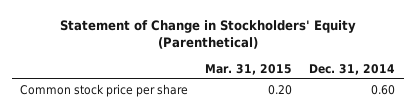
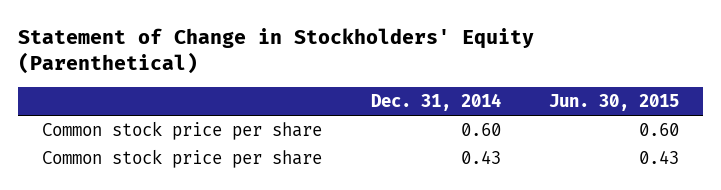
[205,63,293,75] Mar. 31, 2015 -> none
none -> [549,94,680,112] Jun. 30, 2015
none -> [42,148,323,168] Common stock price per share

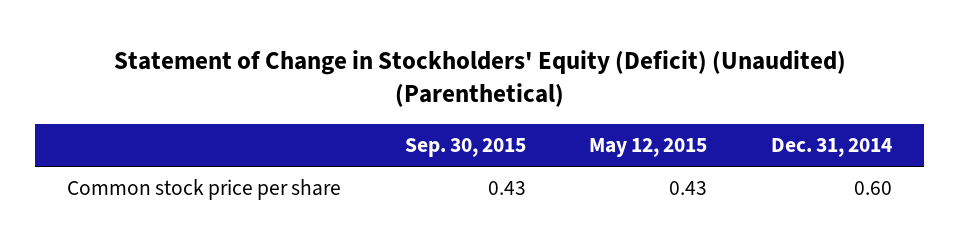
[17,28,534,75] Statement of Change in Stockholders' Equity (Parenthetical) -> [113,49,846,108] Statement of Change in Stockholders' Equity (Deficit) (Unaudited) (Parenthetical)
[549,94,680,112] Jun. 30, 2015 -> none
none -> [404,138,526,158] Sep. 30, 2015
none -> [589,138,708,158] May 12, 2015
[42,148,323,168] Common stock price per share -> none

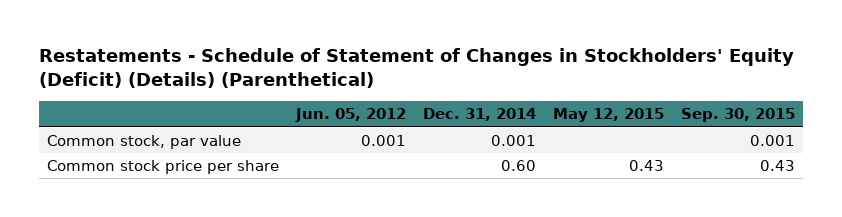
[113,49,846,108] Statement of Change in Stockholders' Equity (Deficit) (Unaudited) (Parenthetical) -> [38,48,794,88] Restatements - Schedule of Statement of Changes in Stockholders' Equity (Deficit) (Details) (Parenthetical)
none -> [295,108,407,123] Jun. 05, 2012
none -> [47,135,242,150] Common stock, par value

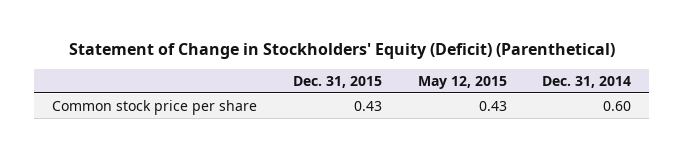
[38,48,794,88] Restatements - Schedule of Statement of Changes in Stockholders' Equity (Deficit) (Details) (Parenthetical) -> [68,43,615,60] Statement of Change in Stockholders' Equity (Deficit) (Parenthetical)
[295,108,407,123] Jun. 05, 2012 -> none
[680,108,795,123] Sep. 30, 2015 -> none
none -> [292,76,382,89] Dec. 31, 2015
[47,135,242,150] Common stock, par value -> none

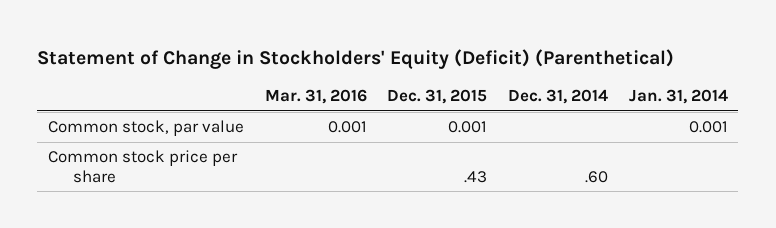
[417,76,507,90] May 12, 2015 -> none
none -> [264,88,367,104] Mar. 31, 2016
none -> [628,88,728,104] Jan. 31, 2014
none -> [47,120,244,137] Common stock, par value
[353,100,382,111] 0.43 -> [464,170,488,183] .43
[603,100,632,111] 0.60 -> [585,170,609,183] .60

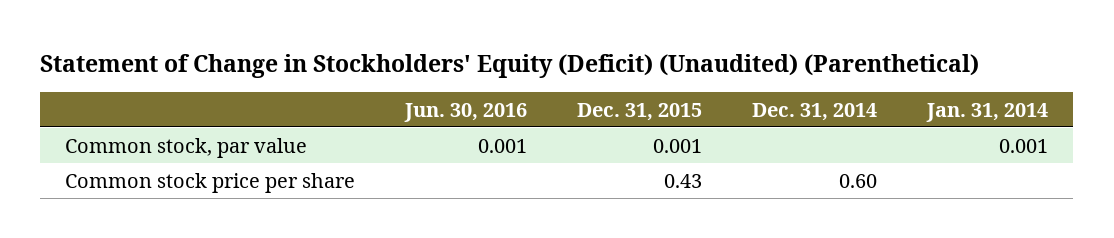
[37,48,675,69] Statement of Change in Stockholders' Equity (Deficit) (Parenthetical) -> [40,53,980,78] Statement of Change in Stockholders' Equity (Deficit) (Unaudited) (Parenthetical)
[264,88,367,104] Mar. 31, 2016 -> none
none -> [404,102,528,122] Jun. 30, 2016
[464,170,488,183] .43 -> [664,173,703,188] 0.43
[585,170,609,183] .60 -> [839,173,878,188] 0.60

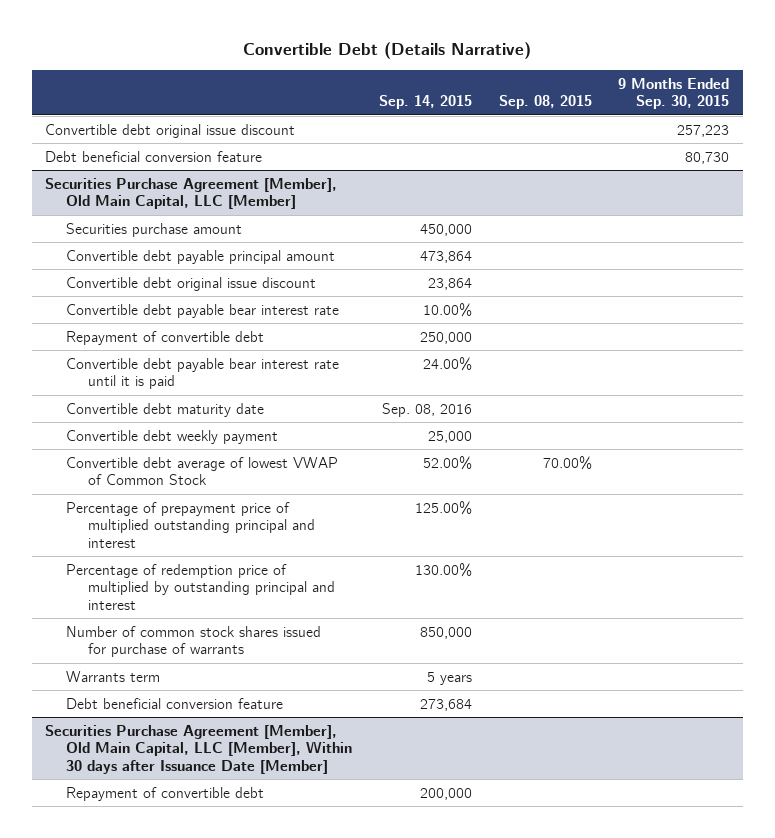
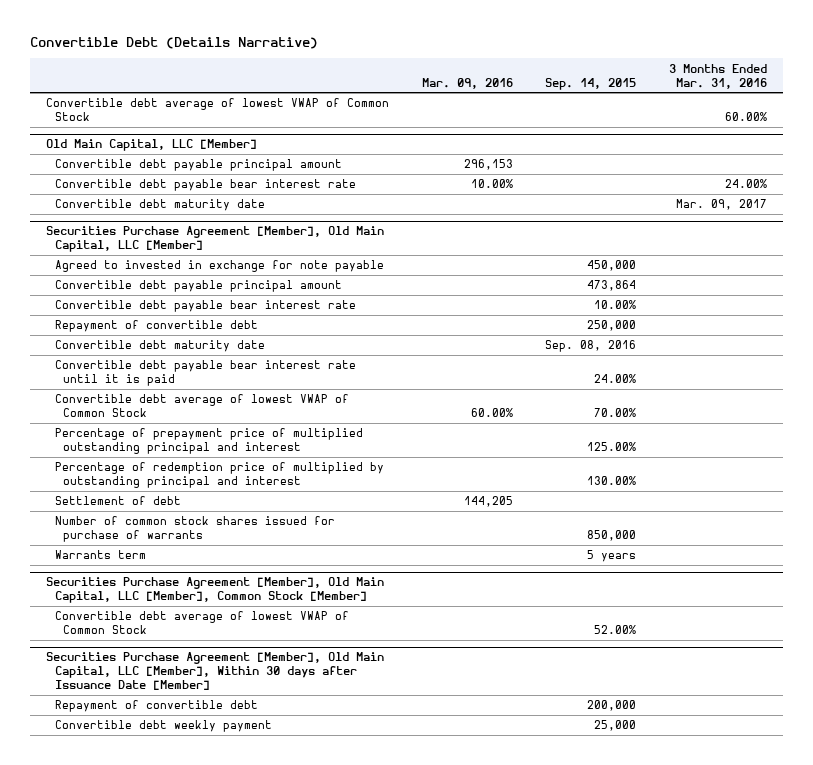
[498,95,592,110] Sep. 08, 2015 -> none
[618,77,730,110] 9 Months Ended Sep. 30, 2015 -> none
none -> [421,77,513,89] Mar. 09, 2016
none -> [668,63,767,89] 3 Months Ended Mar. 31, 2016
[45,123,296,138] Convertible debt original issue discount -> none
[45,150,263,162] Debt beneficial conversion feature -> none
none -> [46,98,390,122] Convertible debt average of lowest VWAP of Common Stock
none -> [46,139,258,152] Old Main Capital, LLC [Member]
none -> [54,159,342,172] Convertible debt payable principal amount
none -> [54,179,356,192] Convertible debt payable bear interest rate
none -> [54,199,265,212] Convertible debt maturity date
[66,222,243,237] Securities purchase amount -> none
none -> [54,260,384,273] Agreed to invested in exchange for note payable
[66,276,317,291] Convertible debt original issue discount -> none
[66,429,279,444] Convertible debt weekly payment -> none
[66,357,340,390] Convertible debt payable bear interest rate until it is paid -> [54,360,356,387] Convertible debt payable bear interest rate until it is paid
[423,455,473,470] 52.00% -> [594,408,637,418] 70.00%
none -> [54,496,181,506] Settlement of debt
[66,697,284,709] Debt beneficial conversion feature -> none
none -> [46,577,385,604] Securities Purchase Agreement [Member], Old Main Capital, LLC [Member], Common Stock [Member]
none -> [54,611,349,635] Convertible debt average of lowest VWAP of Common Stock
none -> [54,720,272,733] Convertible debt weekly payment

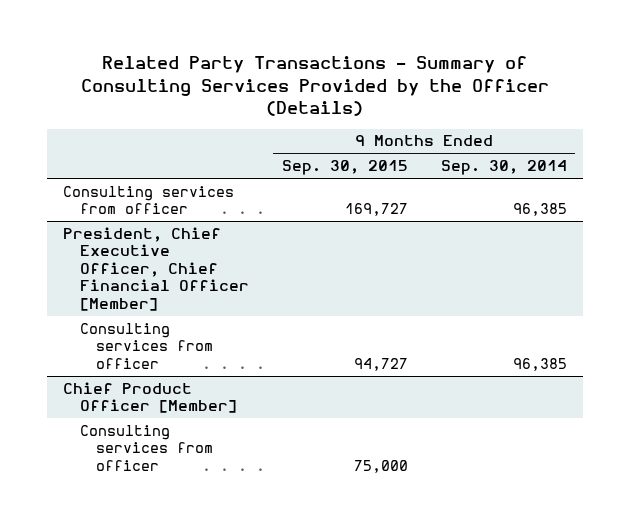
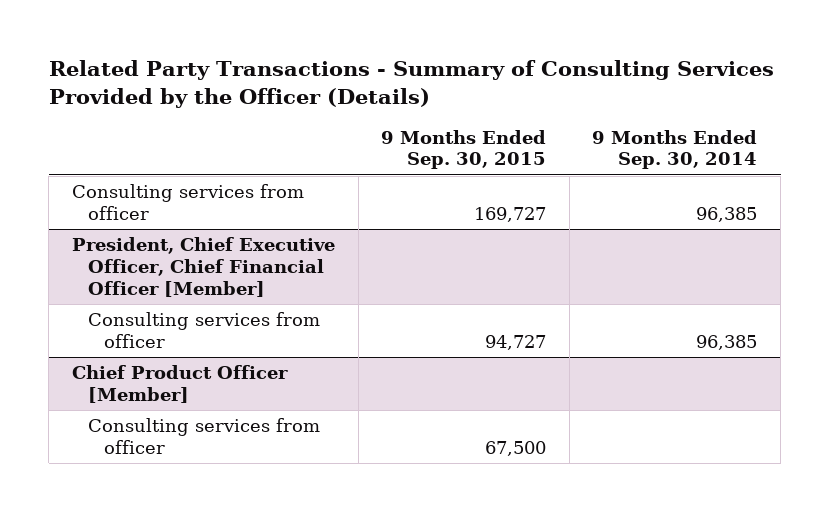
[353,459,408,473] 75,000 -> [485,440,547,456] 67,500

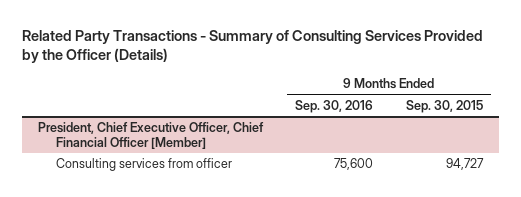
[592,129,758,170] 9 Months Ended Sep. 30, 2014 -> none
none -> [295,100,374,114] Sep. 30, 2016
[71,184,304,220] Consulting services from officer -> none
[71,365,288,403] Chief Product Officer [Member] -> none
[88,418,321,454] Consulting services from officer -> none

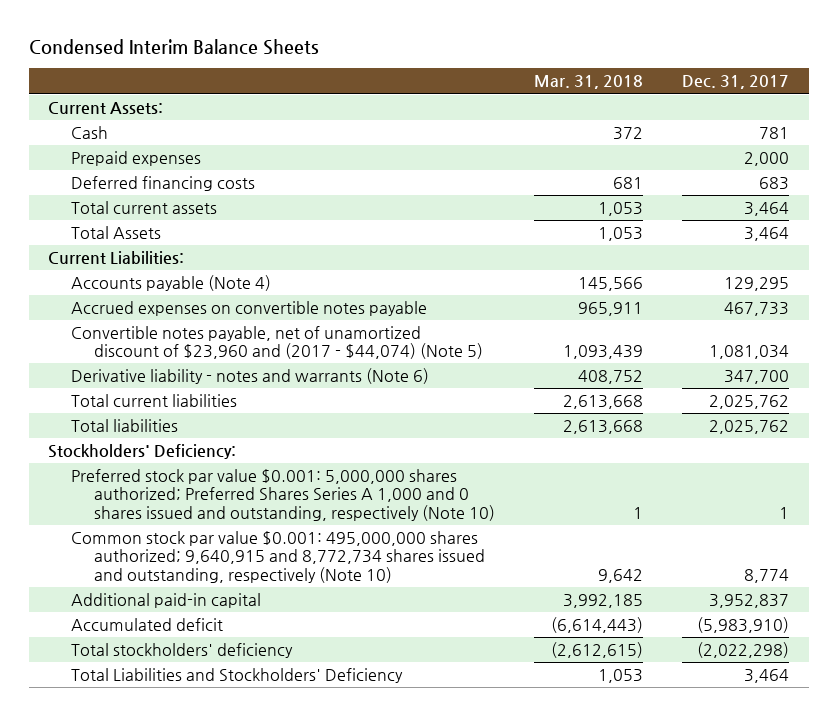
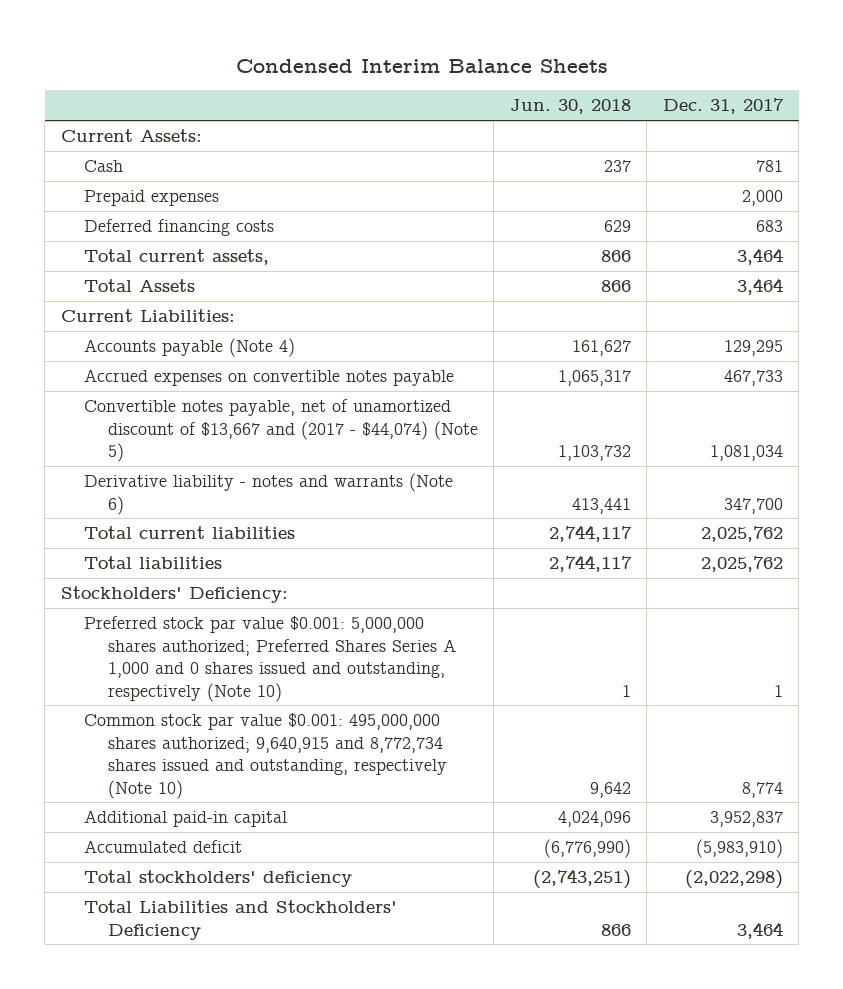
[533,75,643,90] Mar. 31, 2018 -> none
none -> [509,99,631,115] Jun. 30, 2018
[71,201,218,215] Total current assets -> [84,249,270,266] Total current assets,
[71,326,483,360] Convertible notes payable, net of unamortized discount of $23,960 and (2017 - $44,074) (Note 5) -> [84,399,478,463] Convertible notes payable, net of unamortized discount of $13,667 and (2017 - $44,074) (Note 5)

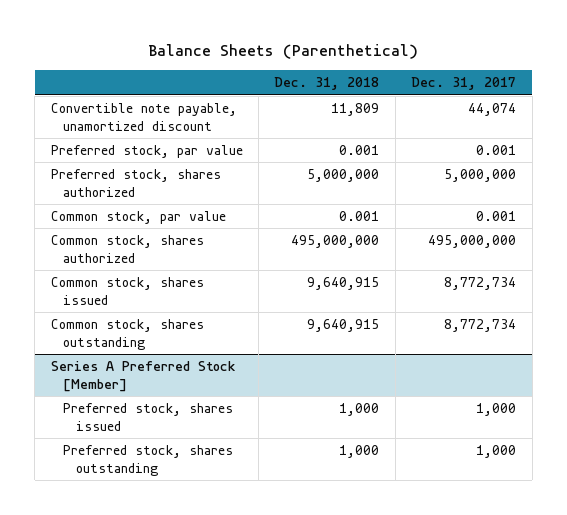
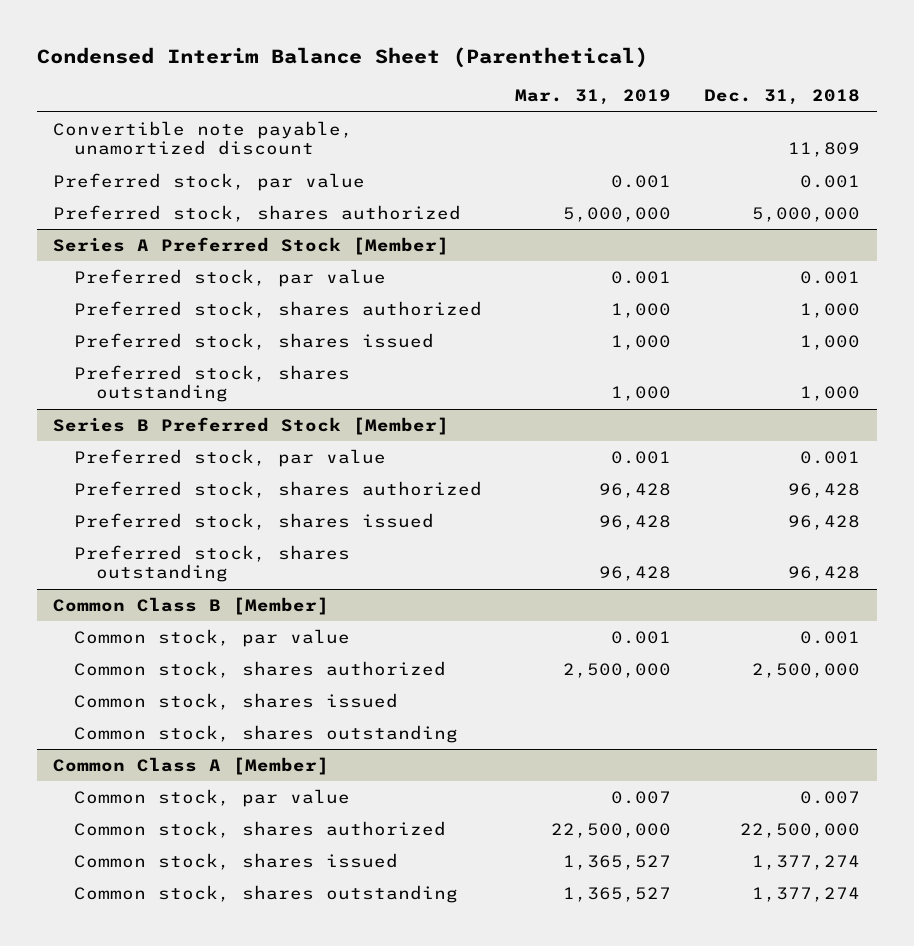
[148,44,419,60] Balance Sheets (Parenthetical) -> [36,46,648,68] Condensed Interim Balance Sheet (Parenthetical)
[411,77,517,91] Dec. 31, 2017 -> none
none -> [515,89,672,106] Mar. 31, 2019
[50,210,226,224] Common stock, par value -> none
[50,234,204,264] Common stock, shares authorized -> none
[50,276,204,306] Common stock, shares issued -> none
[50,318,204,351] Common stock, shares outstanding -> none
none -> [74,269,387,288] Preferred stock, par value
none -> [74,301,483,319] Preferred stock, shares authorized
none -> [53,417,450,436] Series B Preferred Stock [Member]
none -> [74,449,387,468] Preferred stock, par value
none -> [74,481,483,499] Preferred stock, shares authorized
none -> [74,513,435,531] Preferred stock, shares issued
none -> [74,545,351,583] Preferred stock, shares outstanding
none -> [53,597,330,616] Common Class B [Member]
none -> [74,629,351,648] Common stock, par value
none -> [74,661,447,679] Common stock, shares authorized
none -> [74,693,399,711] Common stock, shares issued
none -> [74,725,459,744] Common stock, shares outstanding
none -> [53,757,330,776] Common Class A [Member]
none -> [74,789,351,808] Common stock, par value
none -> [74,821,447,839] Common stock, shares authorized
none -> [74,853,399,871] Common stock, shares issued
none -> [74,885,459,904] Common stock, shares outstanding

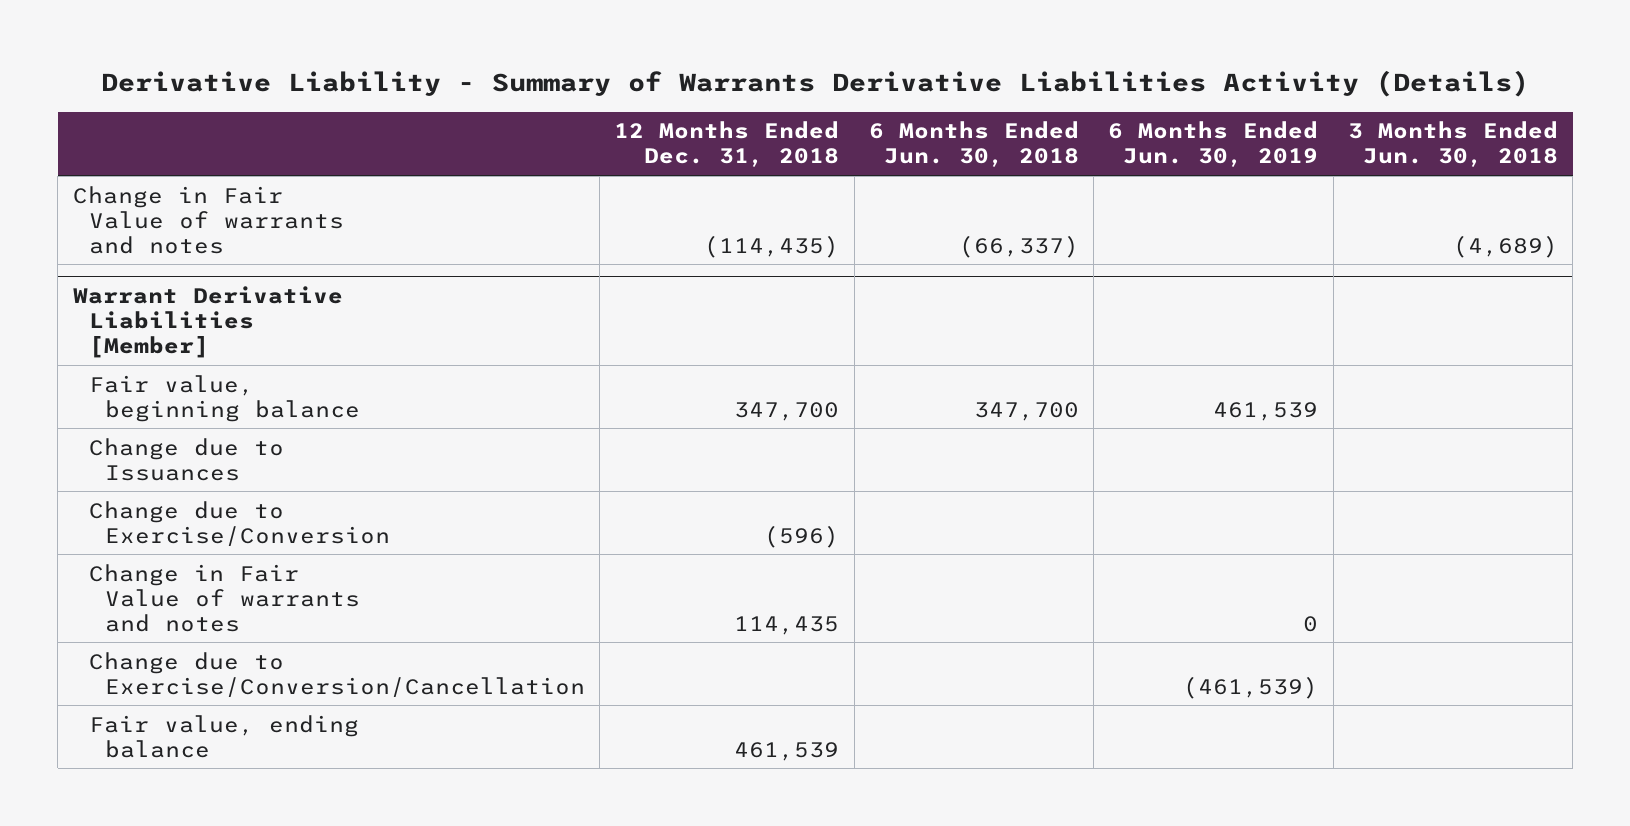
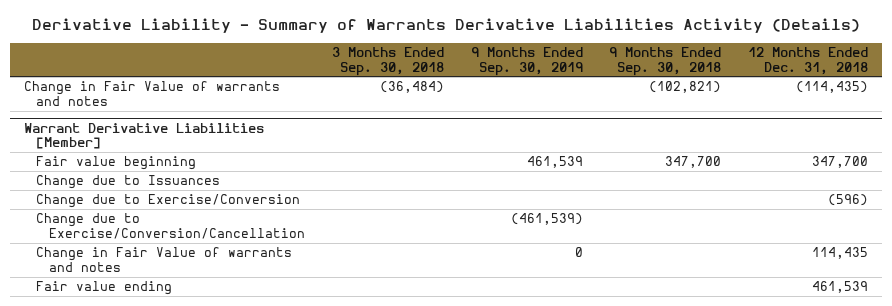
[868,121,1079,168] 6 Months Ended Jun. 30, 2018 -> none
[1108,121,1319,168] 6 Months Ended Jun. 30, 2019 -> none
[1347,121,1558,168] 3 Months Ended Jun. 30, 2018 -> none
none -> [331,46,444,76] 3 Months Ended Sep. 30, 2018
none -> [470,46,583,76] 9 Months Ended Sep. 30, 2019
none -> [609,46,722,76] 9 Months Ended Sep. 30, 2018
[88,374,360,422] Fair value, beginning balance -> [36,156,197,171] Fair value beginning
[88,563,360,632] Change in Fair Value of warrants and notes -> [36,247,293,273] Change in Fair Value of warrants and notes
[88,714,359,758] Fair value, ending balance -> [36,281,173,296] Fair value ending

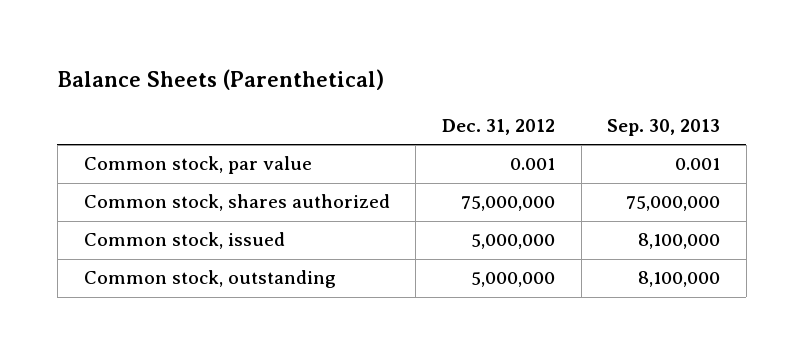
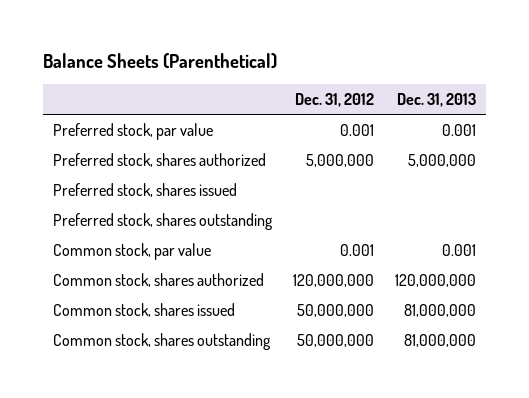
[607,118,721,136] Sep. 30, 2013 -> none
none -> [396,92,476,107] Dec. 31, 2013
none -> [53,123,214,141] Preferred stock, par value
none -> [53,153,267,168] Preferred stock, shares authorized
none -> [53,183,238,198] Preferred stock, shares issued
none -> [53,213,274,231] Preferred stock, shares outstanding
[460,196,555,212] 75,000,000 -> [292,274,374,288] 120,000,000
[83,232,285,250] Common stock, issued -> [53,303,236,318] Common stock, shares issued
[470,234,555,250] 5,000,000 -> [296,304,374,318] 50,000,000
[83,270,336,289] Common stock, outstanding -> [53,333,272,351] Common stock, shares outstanding
[470,272,555,288] 5,000,000 -> [296,334,374,348] 50,000,000

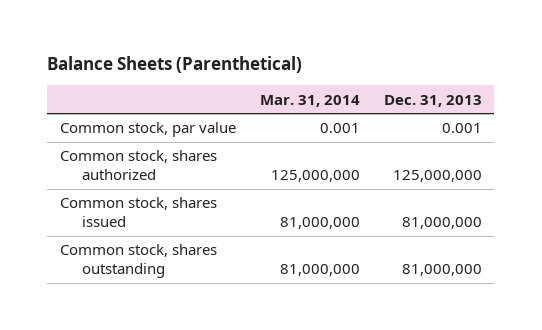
[294,92,374,107] Dec. 31, 2012 -> none
none -> [259,94,360,107] Mar. 31, 2014
[53,123,214,141] Preferred stock, par value -> none
[53,153,267,168] Preferred stock, shares authorized -> none
[53,183,238,198] Preferred stock, shares issued -> none
[53,213,274,231] Preferred stock, shares outstanding -> none
[394,274,476,288] 120,000,000 -> [393,170,483,183] 125,000,000

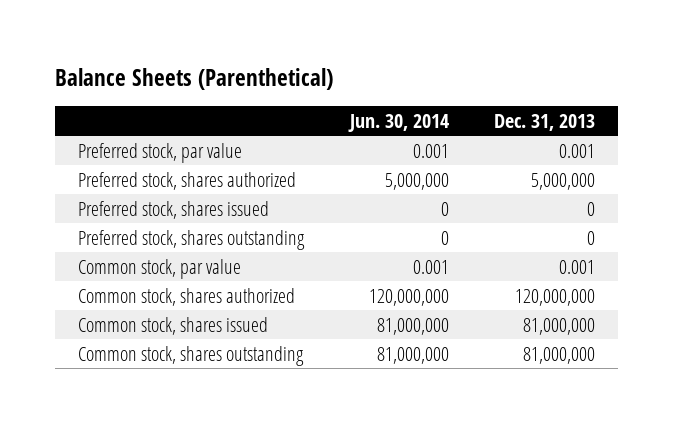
[259,94,360,107] Mar. 31, 2014 -> none
none -> [347,114,449,133] Jun. 30, 2014
none -> [77,142,242,163] Preferred stock, par value
none -> [77,171,296,190] Preferred stock, shares authorized
none -> [77,200,269,219] Preferred stock, shares issued
none -> [77,229,305,250] Preferred stock, shares outstanding
[393,170,483,183] 125,000,000 -> [515,288,596,306] 120,000,000

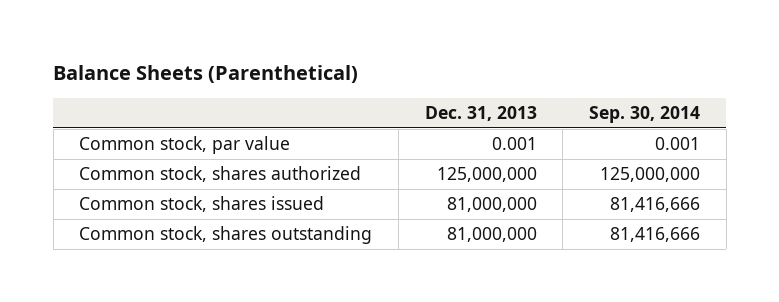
[347,114,449,133] Jun. 30, 2014 -> none
none -> [588,106,700,124] Sep. 30, 2014
[77,142,242,163] Preferred stock, par value -> none
[77,171,296,190] Preferred stock, shares authorized -> none
[77,200,269,219] Preferred stock, shares issued -> none
[77,229,305,250] Preferred stock, shares outstanding -> none
[515,288,596,306] 120,000,000 -> [436,167,537,183] 125,000,000

